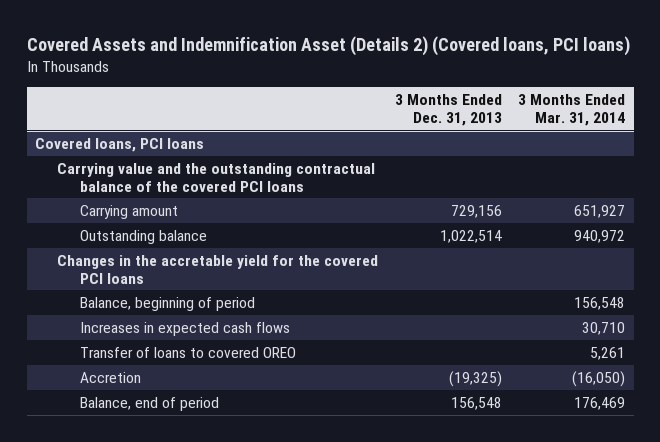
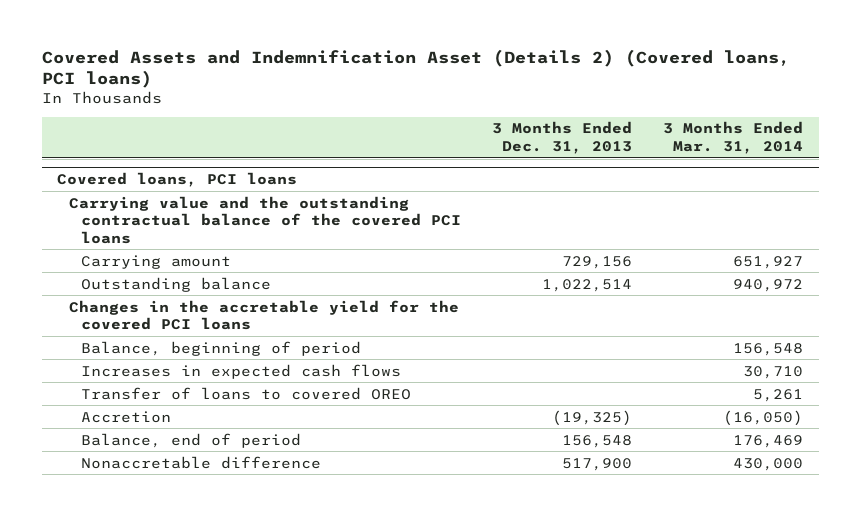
none -> [81,455,322,469] Nonaccretable difference

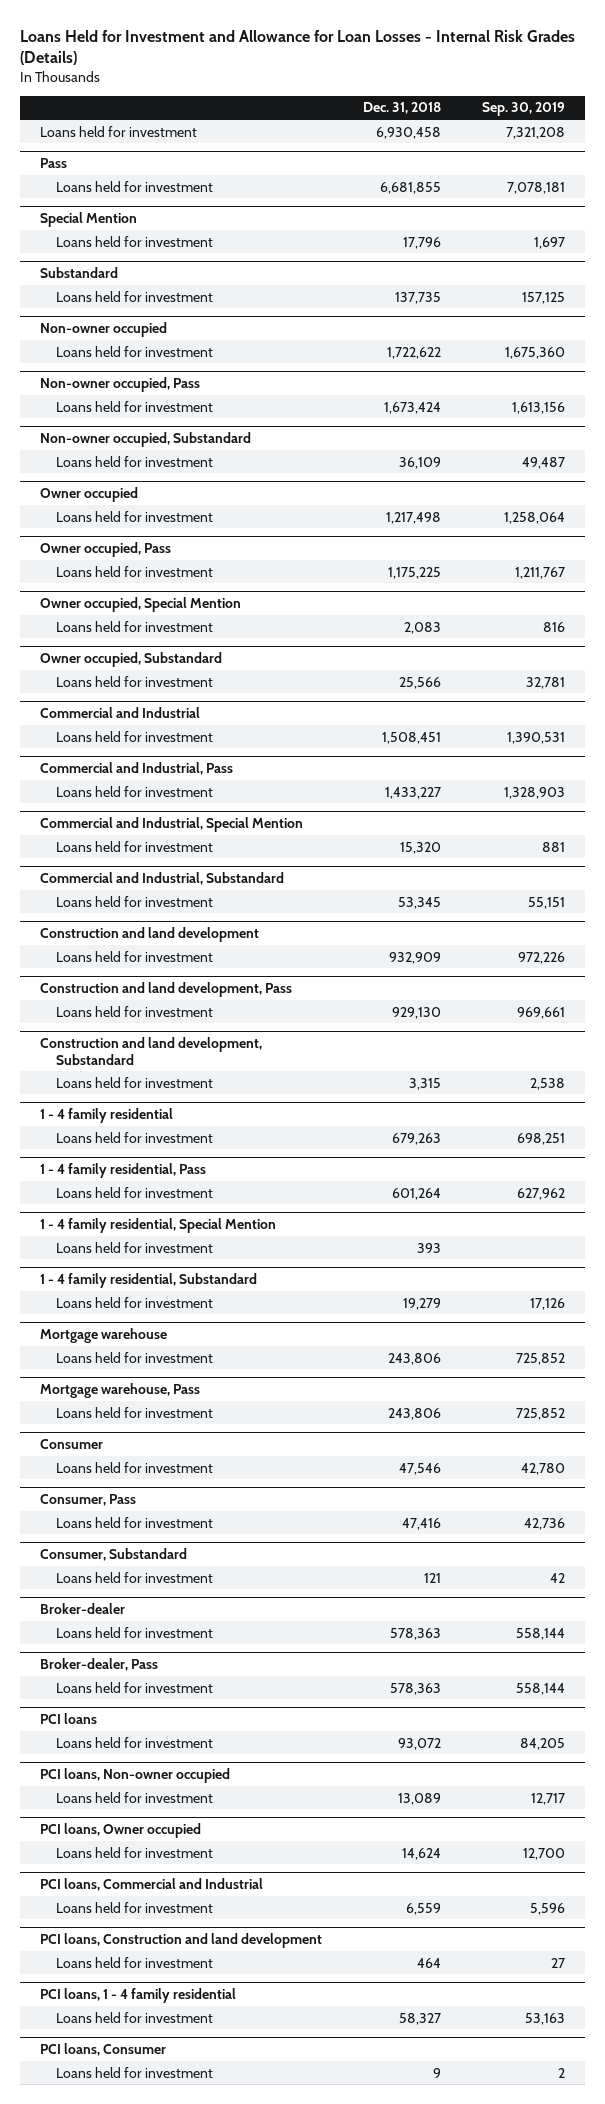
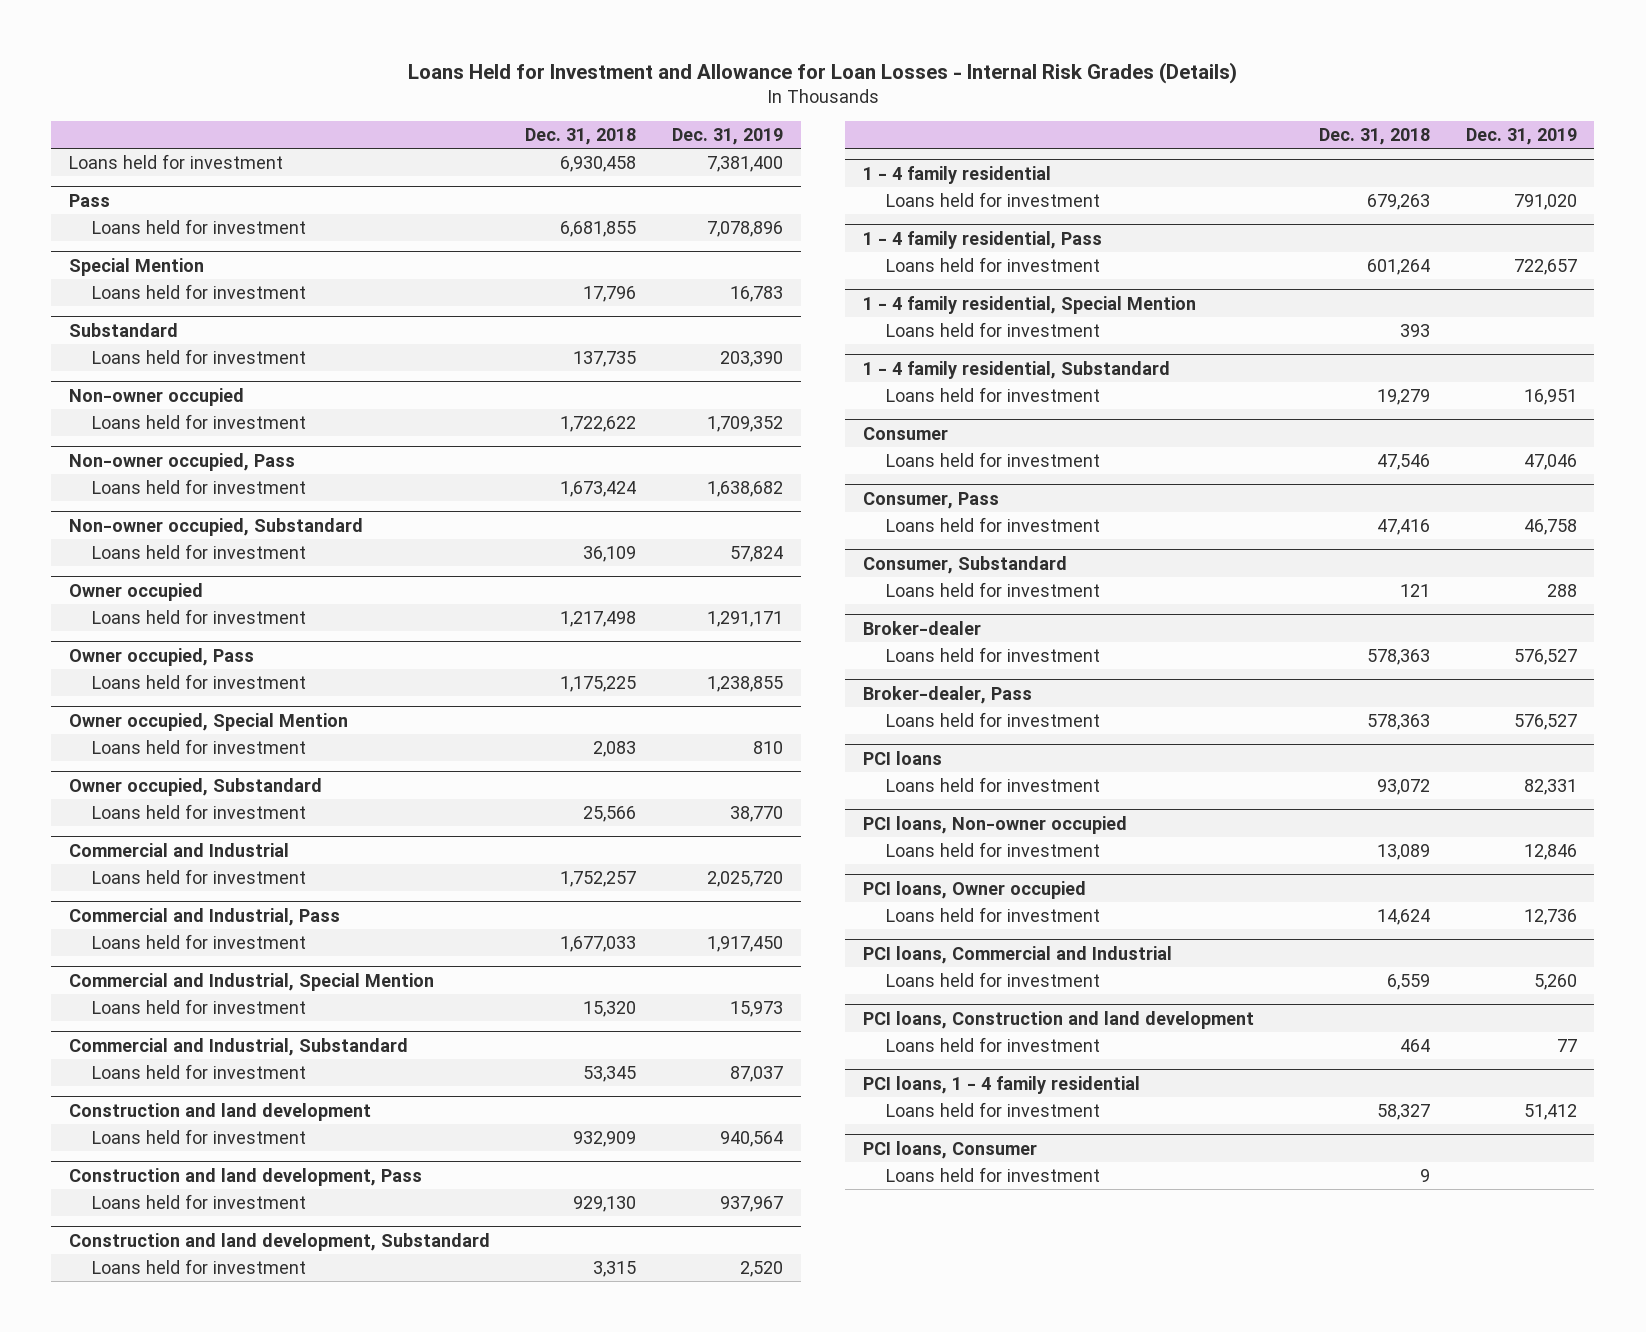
[481,102,565,117] Sep. 30, 2019 -> none
none -> [671,127,783,145] Dec. 31, 2019
[381,731,441,744] 1,508,451 -> [560,870,637,887] 1,752,257
[384,786,441,799] 1,433,227 -> [560,935,637,952] 1,677,033
[40,1327,168,1343] Mortgage warehouse -> none
[55,1351,213,1363] Loans held for investment -> none
[40,1382,201,1398] Mortgage warehouse, Pass -> none
[55,1406,213,1418] Loans held for investment -> none

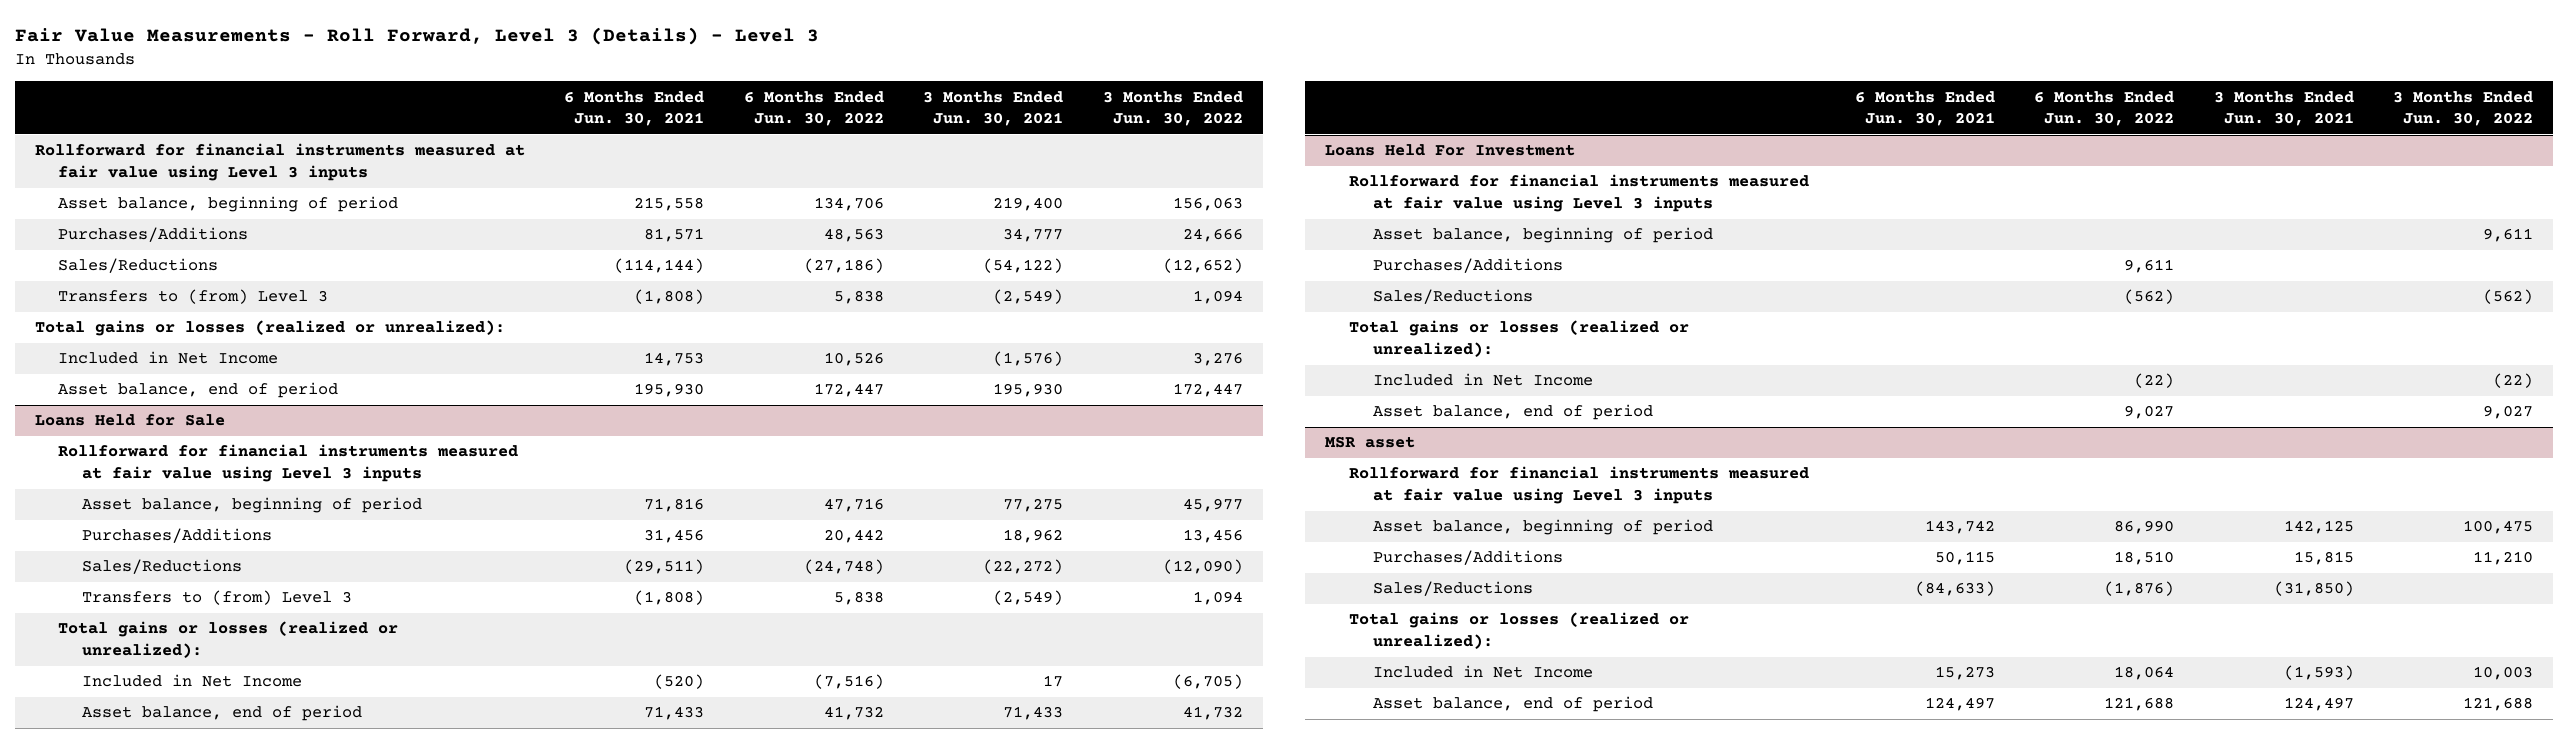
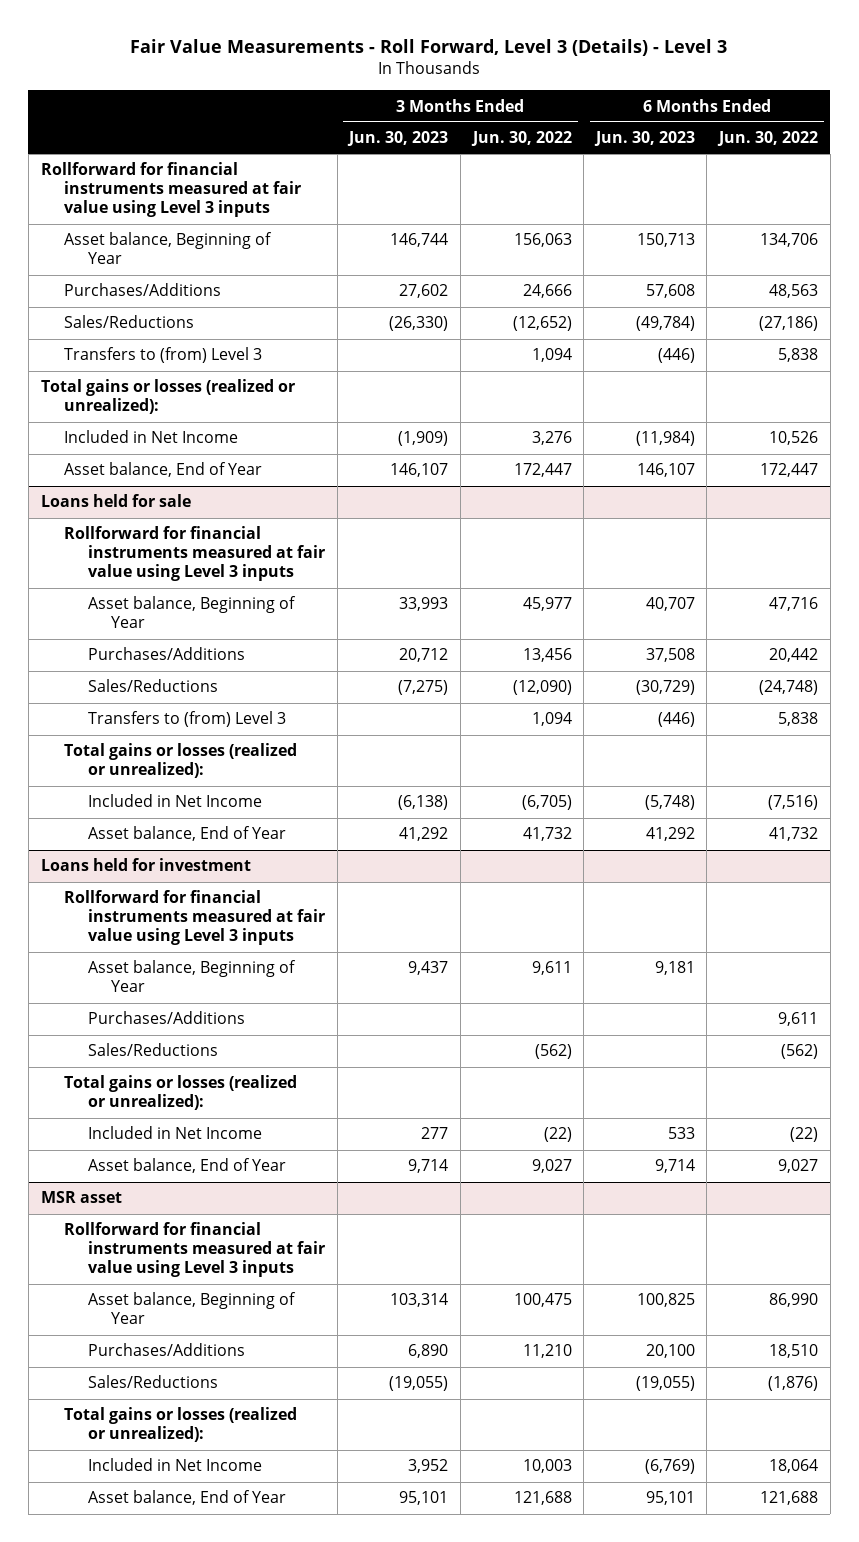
[564,90,705,127] 6 Months Ended Jun. 30, 2021 -> none
[923,90,1064,127] 3 Months Ended Jun. 30, 2021 -> none
none -> [347,131,449,147] Jun. 30, 2023
none -> [593,131,695,147] Jun. 30, 2023
[58,196,399,213] Asset balance, beginning of period -> [64,232,273,265] Asset balance, Beginning of Year
[58,382,339,399] Asset balance, end of period -> [64,462,263,478] Asset balance, End of Year
[34,414,225,427] Loans Held for Sale -> [40,494,191,508] Loans held for sale
[82,497,423,514] Asset balance, beginning of period -> [87,596,296,629] Asset balance, Beginning of Year
[82,705,363,722] Asset balance, end of period -> [87,826,286,842] Asset balance, End of Year
[1325,144,1576,157] Loans Held For Investment -> [40,858,251,872] Loans held for investment
[1372,227,1713,244] Asset balance, beginning of period -> [87,960,296,993] Asset balance, Beginning of Year
[1372,404,1653,421] Asset balance, end of period -> [87,1158,286,1174] Asset balance, End of Year
[1372,519,1713,536] Asset balance, beginning of period -> [87,1292,296,1325] Asset balance, Beginning of Year
[1372,696,1653,713] Asset balance, end of period -> [87,1490,286,1506] Asset balance, End of Year

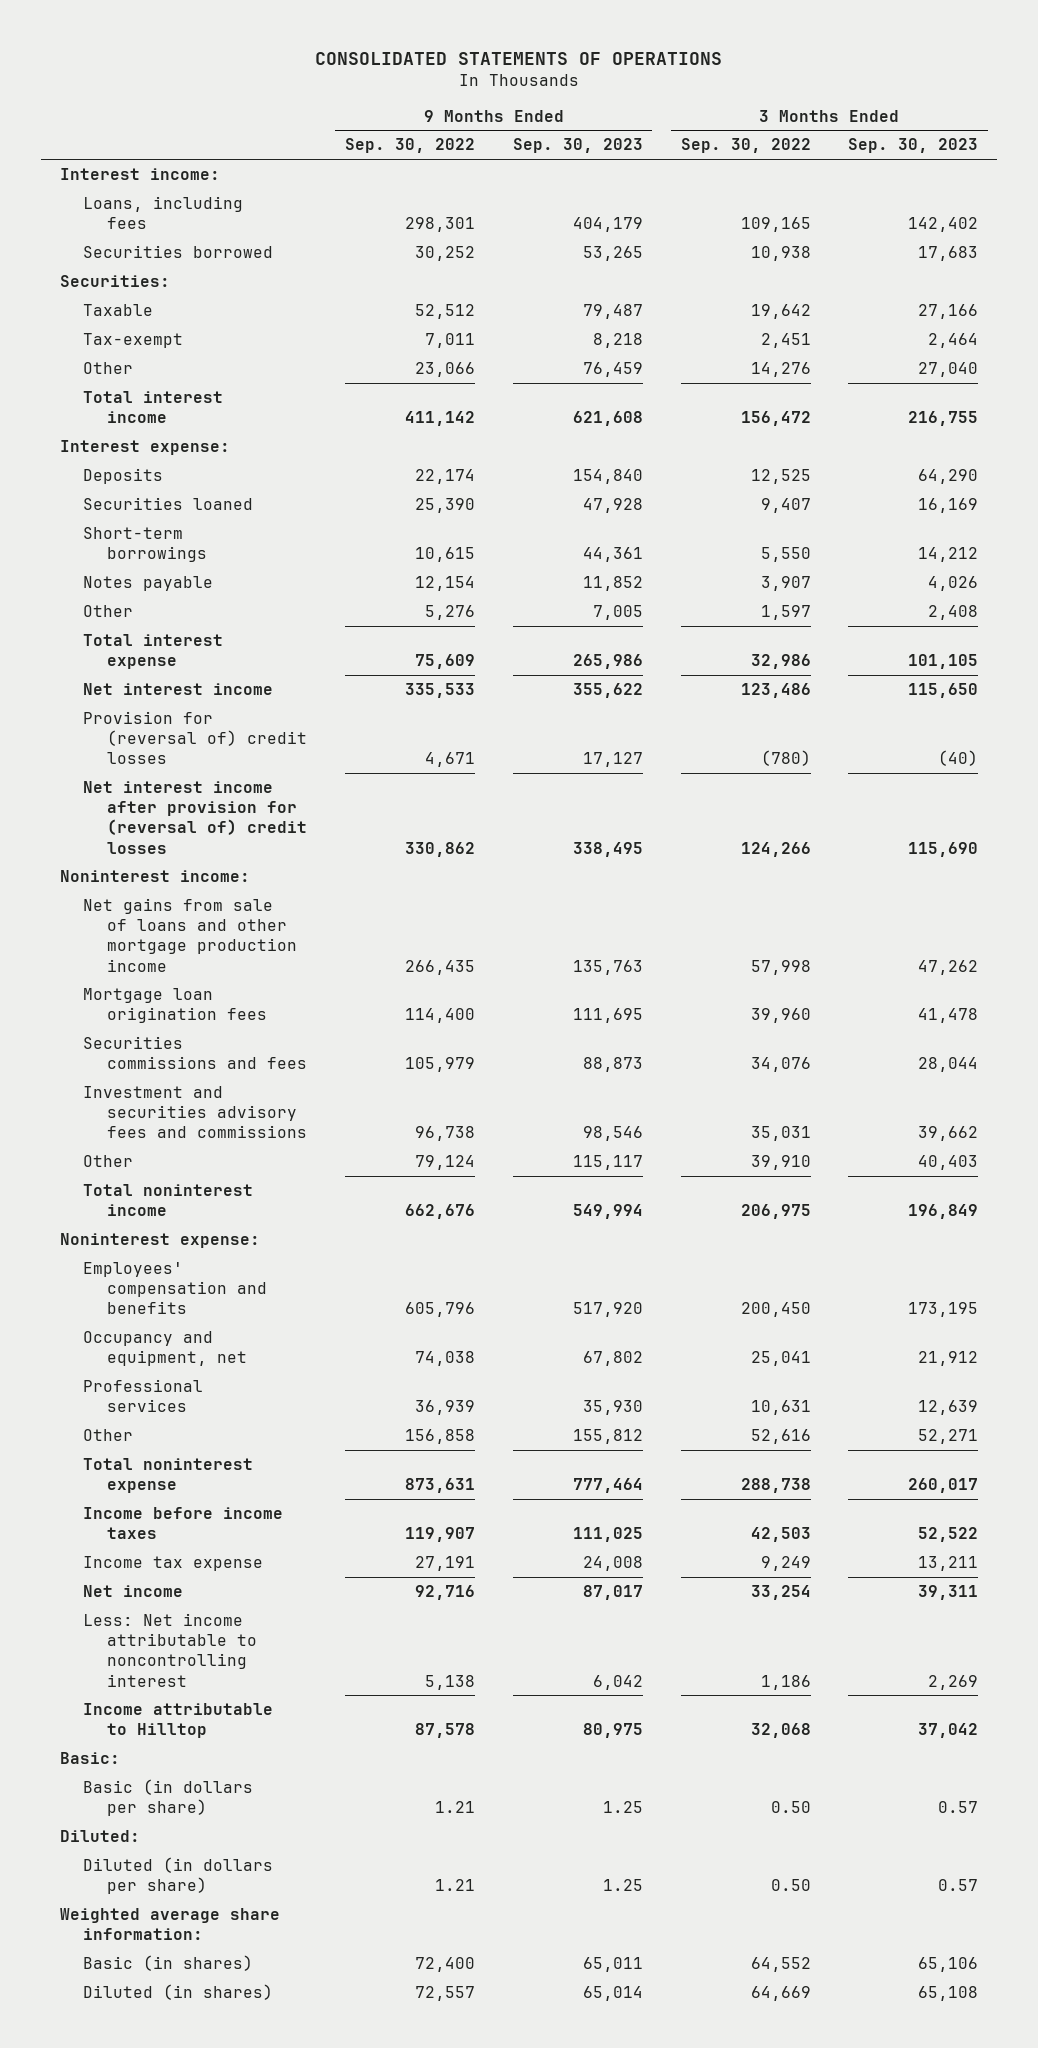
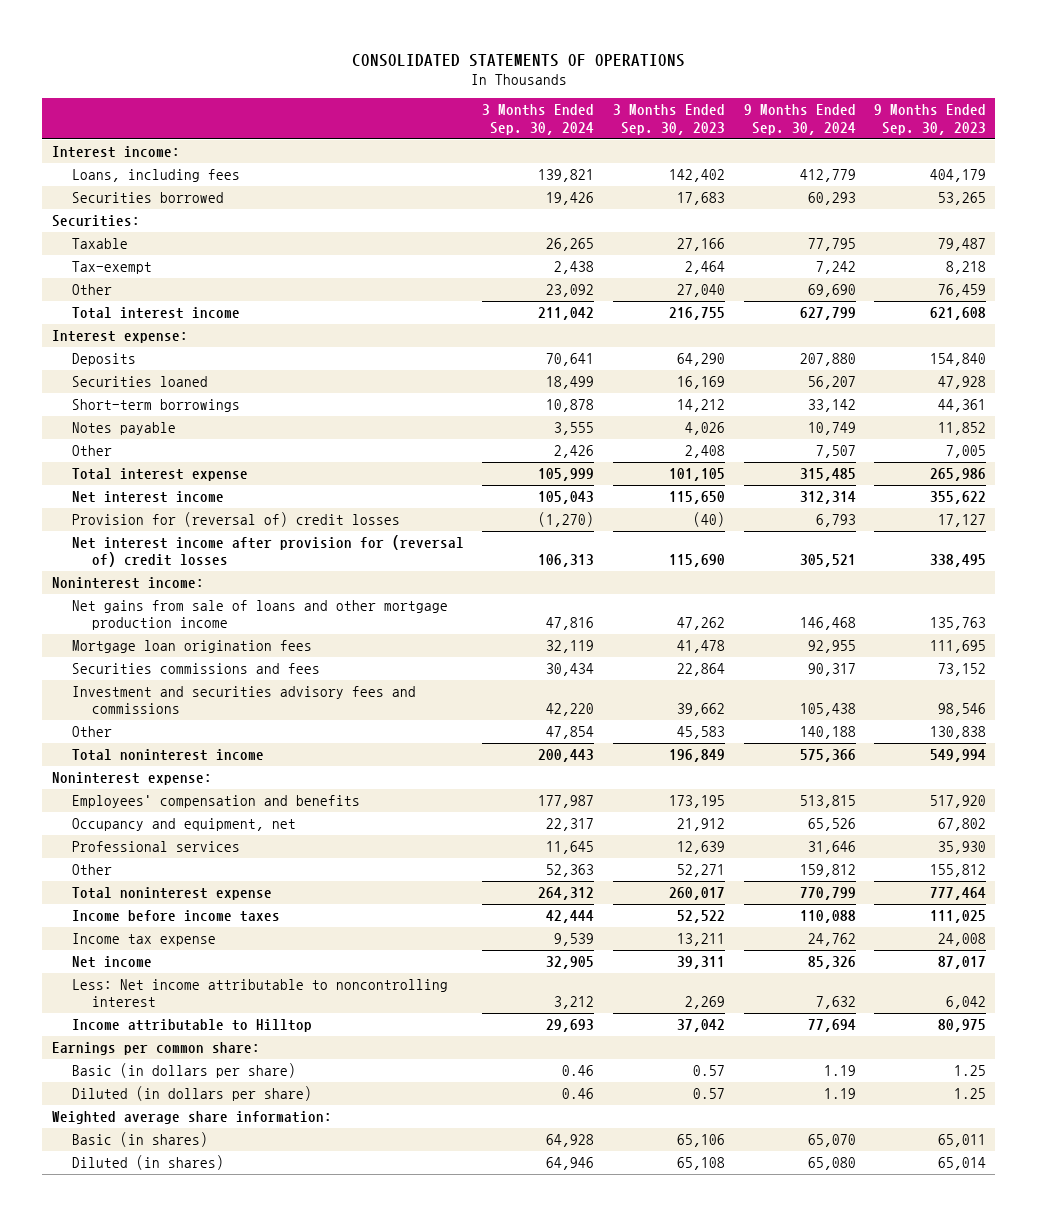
[344,138,475,154] Sep. 30, 2022 -> none
[680,138,811,154] Sep. 30, 2022 -> none
none -> [482,104,595,135] 3 Months Ended Sep. 30, 2024
none -> [743,104,856,135] 9 Months Ended Sep. 30, 2024
[582,1057,643,1073] 88,873 -> [938,662,987,676] 73,152
[918,1057,979,1073] 28,044 -> [676,662,725,676] 22,864
[572,1155,643,1171] 115,117 -> [930,725,987,739] 130,838
[918,1155,979,1171] 40,403 -> [676,725,725,739] 45,583
[59,1752,120,1765] Basic: -> none
none -> [51,1041,260,1055] Earnings per common share:
[59,1830,140,1843] Diluted: -> none

